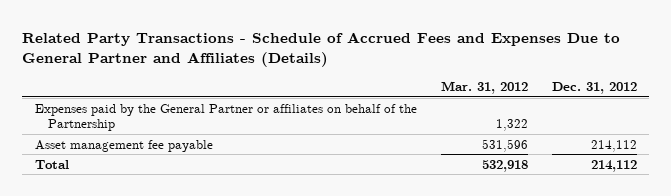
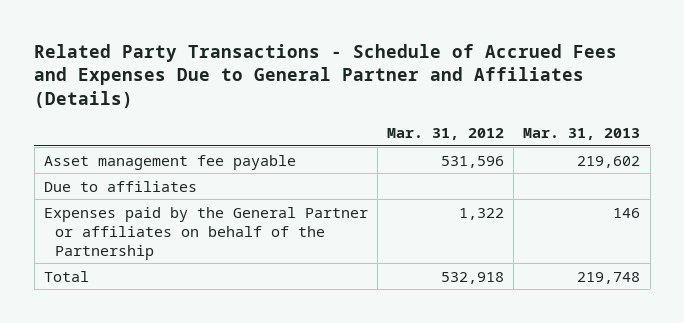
[551,81,637,94] Dec. 31, 2012 -> none
none -> [523,128,641,141] Mar. 31, 2013
none -> [44,180,198,192] Due to affiliates
[34,103,417,132] Expenses paid by the General Partner or affiliates on behalf of the Partnership -> [44,206,369,260] Expenses paid by the General Partner or affiliates on behalf of the Partnership

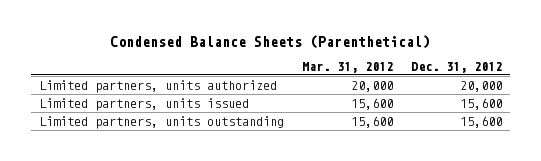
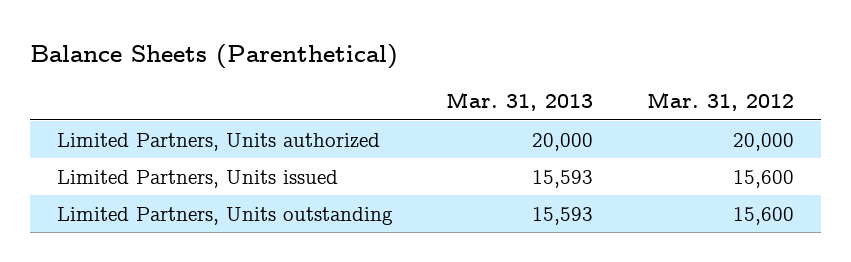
[110,34,431,49] Condensed Balance Sheets (Parenthetical) -> [30,44,399,70] Balance Sheets (Parenthetical)
[410,61,502,73] Dec. 31, 2012 -> none
none -> [446,92,594,112] Mar. 31, 2013
[39,79,278,93] Limited partners, units authorized -> [56,132,380,151] Limited Partners, Units authorized
[39,97,250,111] Limited partners, units issued -> [56,169,338,188] Limited Partners, Units issued
[39,115,285,129] Limited partners, units outstanding -> [56,206,393,225] Limited Partners, Units outstanding

